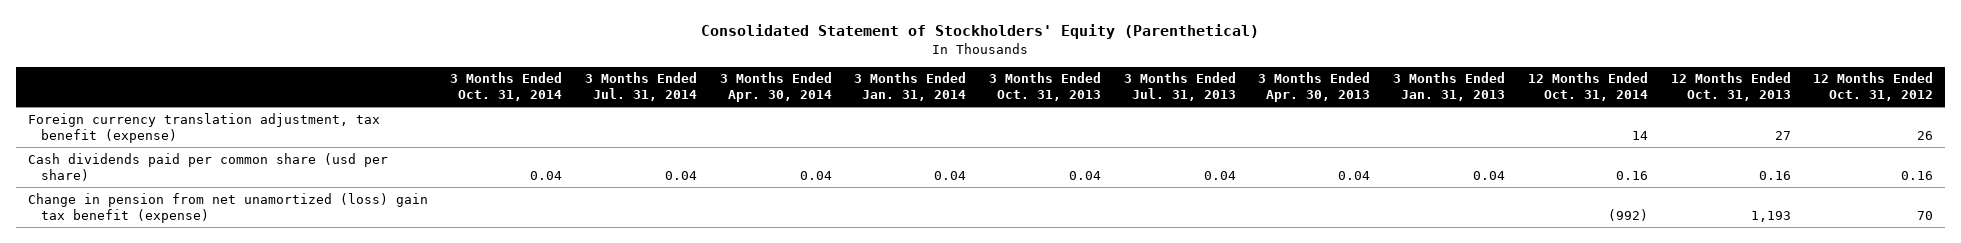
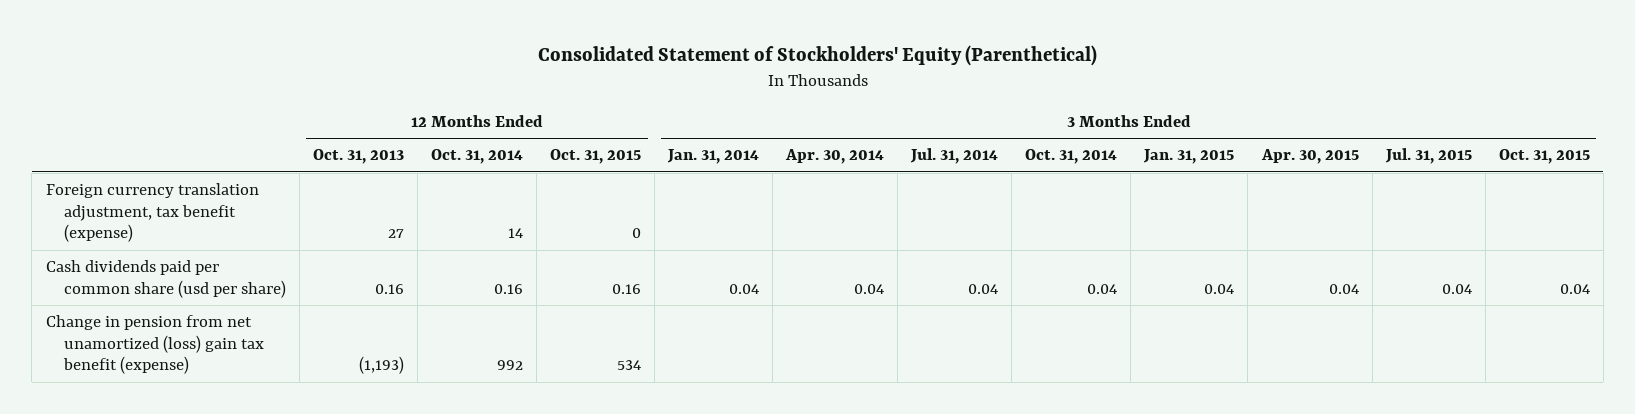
[989,72,1102,102] 3 Months Ended Oct. 31, 2013 -> none
[1123,72,1236,102] 3 Months Ended Jul. 31, 2013 -> none
[1258,72,1371,103] 3 Months Ended Apr. 30, 2013 -> none
[1393,72,1506,102] 3 Months Ended Jan. 31, 2013 -> none
[1813,72,1934,102] 12 Months Ended Oct. 31, 2012 -> none
none -> [549,149,641,165] Oct. 31, 2015
none -> [1143,149,1235,165] Jan. 31, 2015
none -> [1260,149,1359,165] Apr. 30, 2015
none -> [1384,148,1472,165] Jul. 31, 2015
none -> [1498,149,1590,165] Oct. 31, 2015
[1607,208,1648,221] (992) -> [496,360,523,371] 992
[1750,210,1791,222] 1,193 -> [358,356,404,375] (1,193)

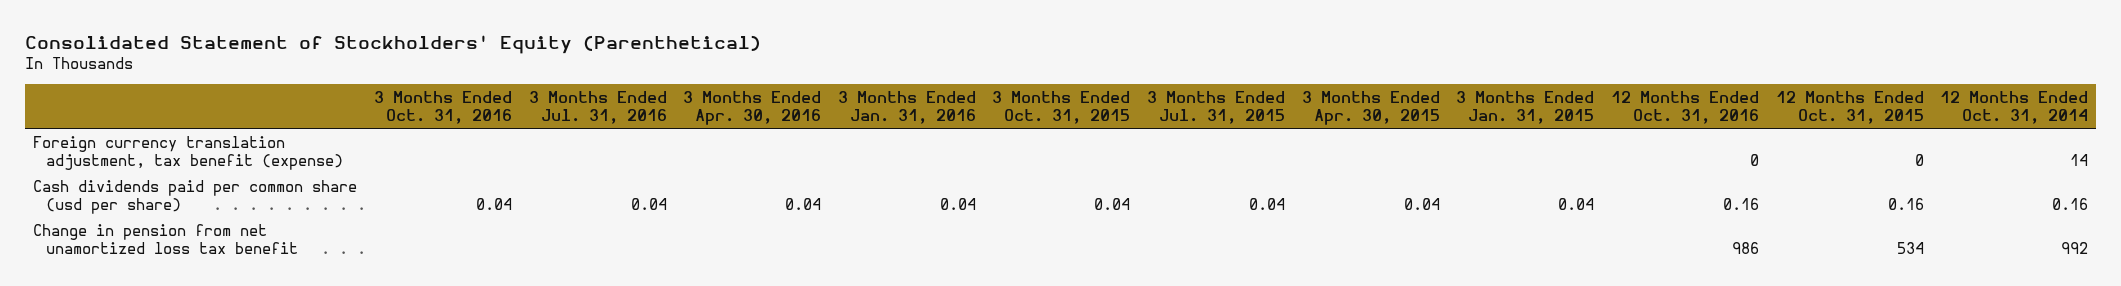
[312,149,404,165] Oct. 31, 2013 -> none
[667,149,760,165] Jan. 31, 2014 -> none
[785,149,885,165] Apr. 30, 2014 -> none
[910,148,999,165] Jul. 31, 2014 -> none
[1025,149,1118,165] Oct. 31, 2014 -> none
none -> [373,90,512,125] 3 Months Ended Oct. 31, 2016
none -> [528,90,667,125] 3 Months Ended Jul. 31, 2016
none -> [683,90,822,126] 3 Months Ended Apr. 30, 2016
none -> [837,90,976,125] 3 Months Ended Jan. 31, 2016
none -> [1610,90,1759,125] 12 Months Ended Oct. 31, 2016
[45,315,264,375] Change in pension from net unamortized (loss) gain tax benefit (expense) -> [33,223,299,254] Change in pension from net unamortized loss tax benefit

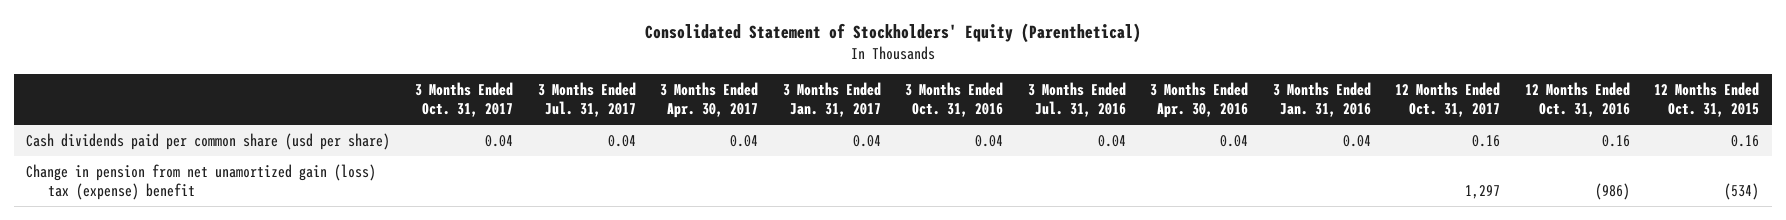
[992,90,1131,125] 3 Months Ended Oct. 31, 2015 -> none
[1147,90,1286,125] 3 Months Ended Jul. 31, 2015 -> none
[1301,90,1440,126] 3 Months Ended Apr. 30, 2015 -> none
[1456,90,1595,125] 3 Months Ended Jan. 31, 2015 -> none
[1940,90,2089,125] 12 Months Ended Oct. 31, 2014 -> none
none -> [414,82,513,118] 3 Months Ended Oct. 31, 2017
none -> [537,82,636,118] 3 Months Ended Jul. 31, 2017
none -> [660,82,759,119] 3 Months Ended Apr. 30, 2017
none -> [782,82,881,118] 3 Months Ended Jan. 31, 2017
none -> [1395,82,1501,118] 12 Months Ended Oct. 31, 2017
[33,135,344,170] Foreign currency translation adjustment, tax benefit (expense) -> none
[33,223,299,254] Change in pension from net unamortized loss tax benefit -> [26,163,377,201] Change in pension from net unamortized gain (loss) tax (expense) benefit
[1731,241,1759,254] 986 -> [1594,183,1630,201] (986)
[1896,241,1924,254] 534 -> [1724,183,1760,201] (534)

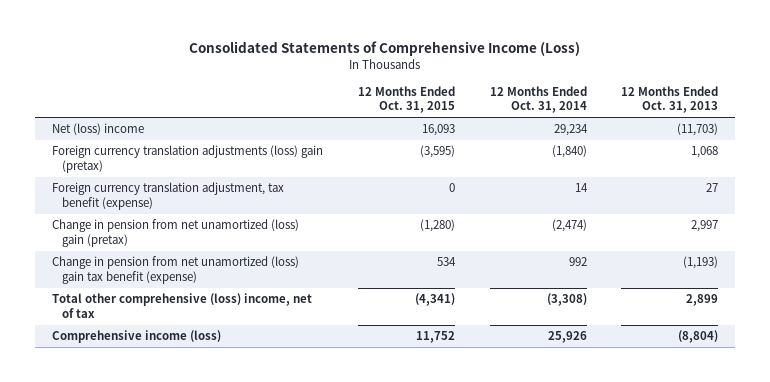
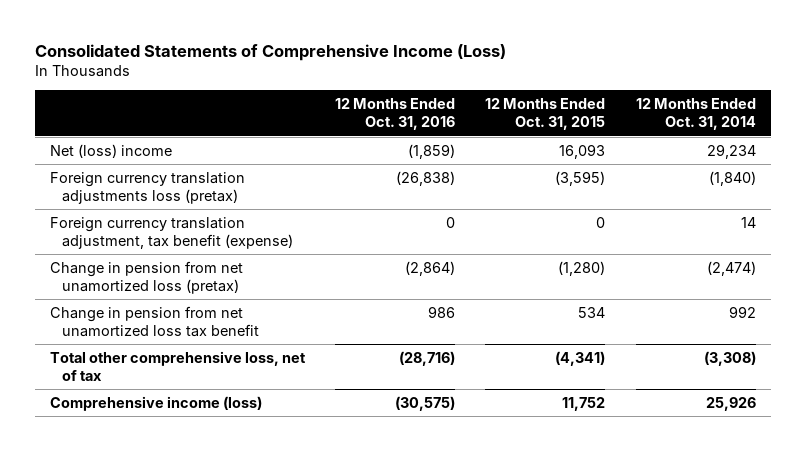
[621,85,719,114] 12 Months Ended Oct. 31, 2013 -> none
none -> [335,98,456,131] 12 Months Ended Oct. 31, 2016
[52,145,324,173] Foreign currency translation adjustments (loss) gain (pretax) -> [49,171,245,204] Foreign currency translation adjustments loss (pretax)
[52,219,300,247] Change in pension from net unamortized (loss) gain (pretax) -> [49,260,243,294] Change in pension from net unamortized loss (pretax)
[52,256,300,284] Change in pension from net unamortized (loss) gain tax benefit (expense) -> [49,305,260,337] Change in pension from net unamortized loss tax benefit
[52,293,313,318] Total other comprehensive (loss) income, net of tax -> [49,350,306,381] Total other comprehensive loss, net of tax

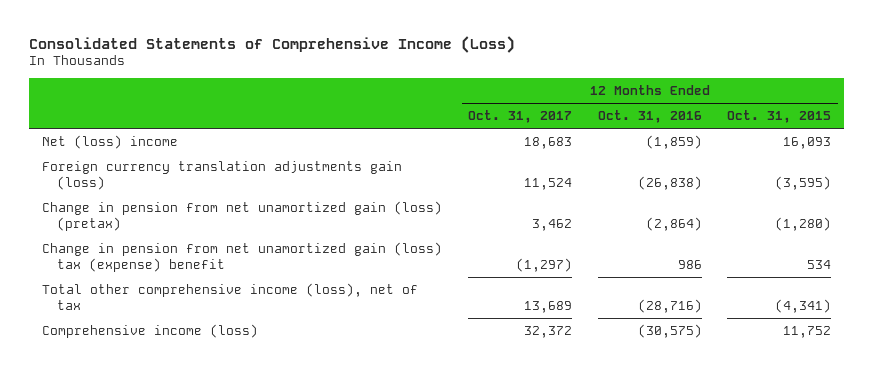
[635,98,756,131] 12 Months Ended Oct. 31, 2014 -> none
none -> [467,110,572,124] Oct. 31, 2017
[49,216,294,249] Foreign currency translation adjustment, tax benefit (expense) -> none
[49,171,245,204] Foreign currency translation adjustments loss (pretax) -> [42,160,403,190] Foreign currency translation adjustments gain (loss)
[49,260,243,294] Change in pension from net unamortized loss (pretax) -> [42,200,443,231] Change in pension from net unamortized gain (loss) (pretax)
[49,305,260,337] Change in pension from net unamortized loss tax benefit -> [42,241,443,272] Change in pension from net unamortized gain (loss) tax (expense) benefit
[49,350,306,381] Total other comprehensive loss, net of tax -> [42,282,419,310] Total other comprehensive income (loss), net of tax

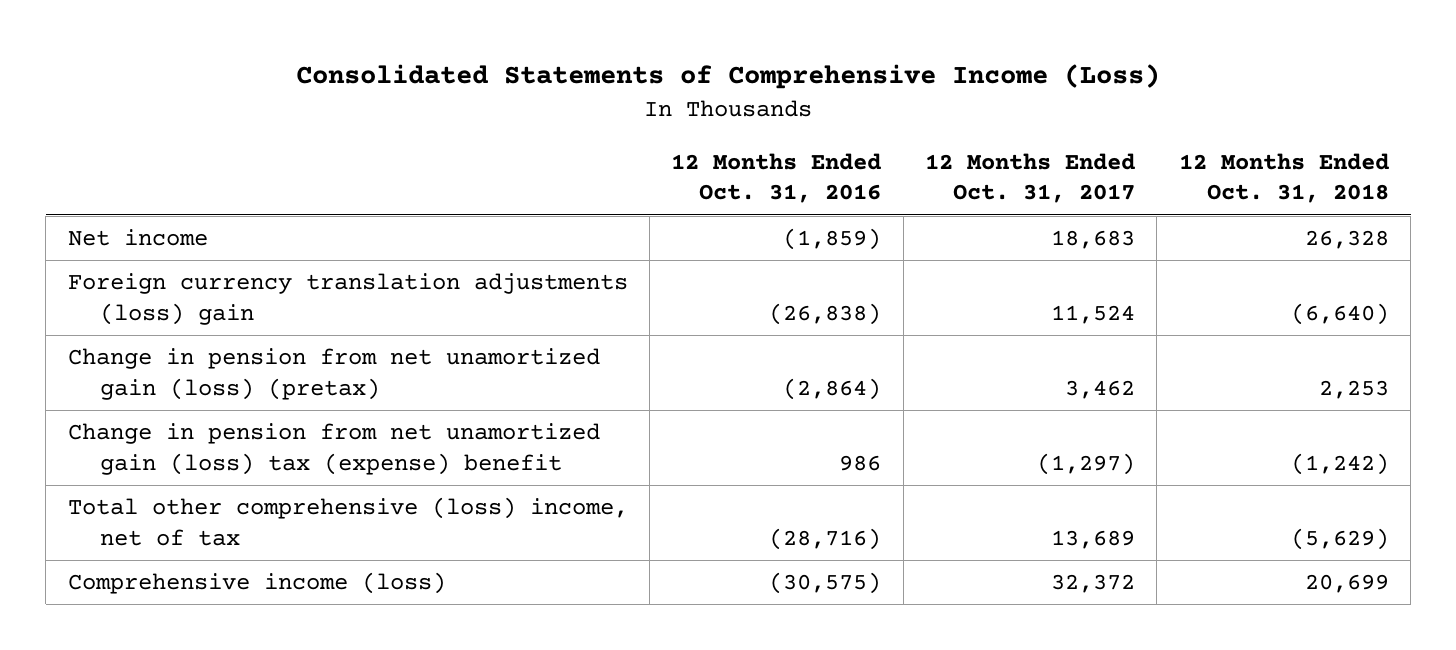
[727,110,832,124] Oct. 31, 2015 -> none
none -> [1178,152,1389,204] 12 Months Ended Oct. 31, 2018
[42,134,179,149] Net (loss) income -> [67,229,208,247] Net income
[42,160,403,190] Foreign currency translation adjustments gain (loss) -> [67,273,628,325] Foreign currency translation adjustments (loss) gain
[42,282,419,310] Total other comprehensive income (loss), net of tax -> [67,497,628,546] Total other comprehensive (loss) income, net of tax

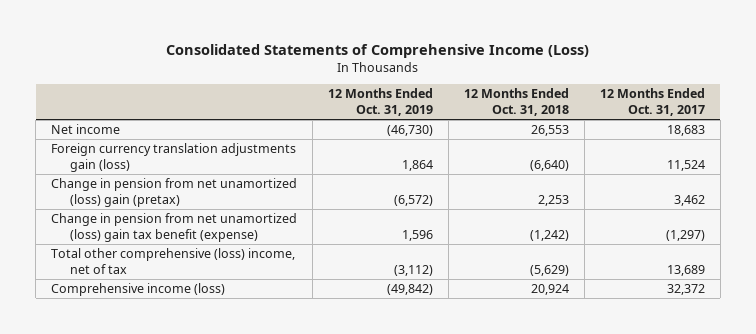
[671,152,882,204] 12 Months Ended Oct. 31, 2016 -> none
none -> [328,88,434,117] 12 Months Ended Oct. 31, 2019
[1304,230,1389,250] 26,328 -> [530,125,569,137] 26,553
[67,273,628,325] Foreign currency translation adjustments (loss) gain -> [51,143,297,172] Foreign currency translation adjustments gain (loss)
[67,348,600,400] Change in pension from net unamortized gain (loss) (pretax) -> [51,178,298,207] Change in pension from net unamortized (loss) gain (pretax)
[67,423,600,475] Change in pension from net unamortized gain (loss) tax (expense) benefit -> [51,213,298,242] Change in pension from net unamortized (loss) gain tax benefit (expense)
[1304,574,1389,594] 20,699 -> [530,284,569,296] 20,924

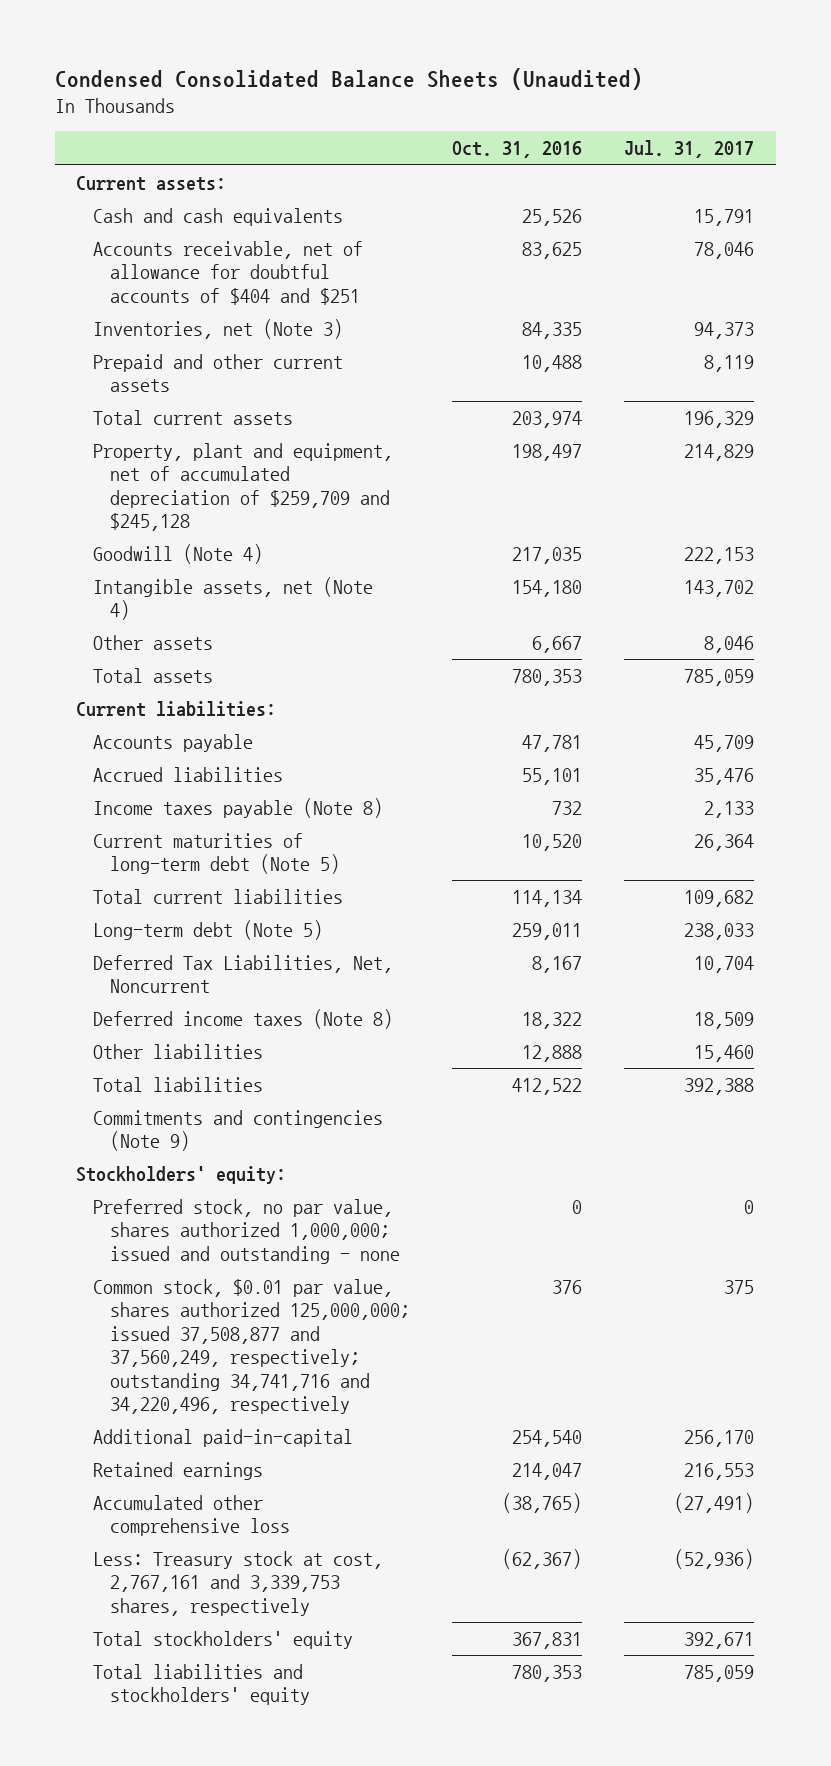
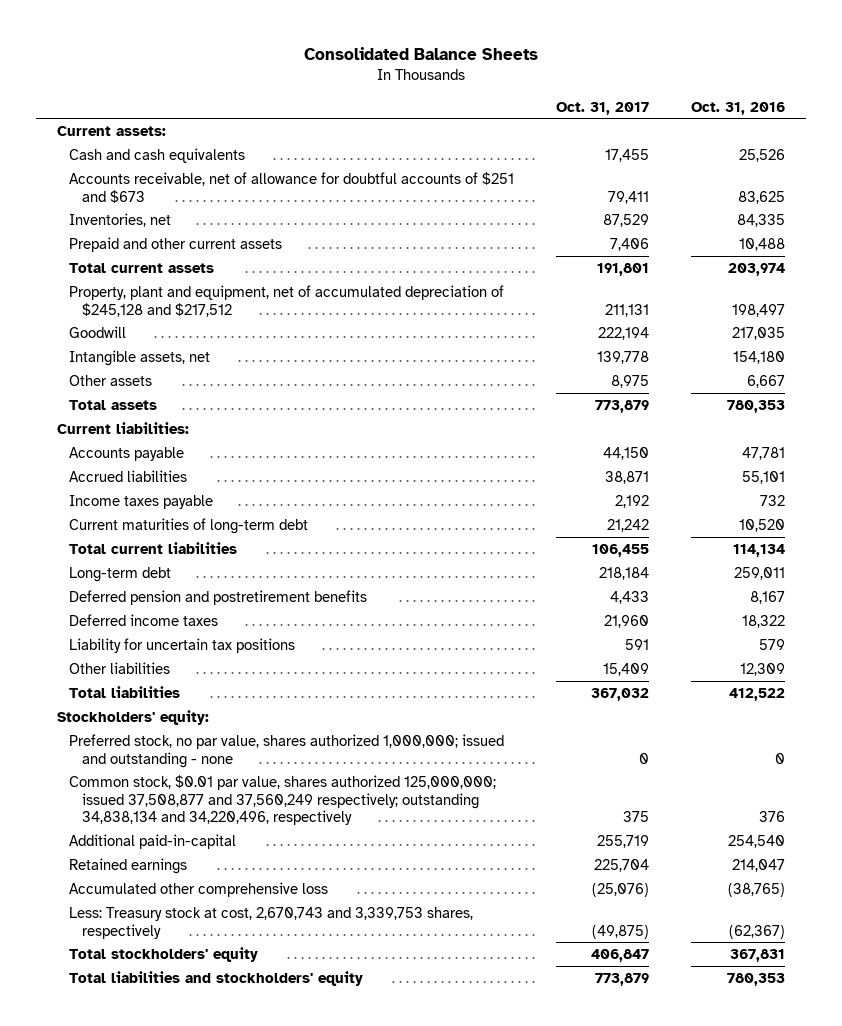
[55,67,644,90] Condensed Consolidated Balance Sheets (Unaudited) -> [304,46,539,60] Consolidated Balance Sheets
[624,140,755,159] Jul. 31, 2017 -> none
none -> [556,101,650,115] Oct. 31, 2017
[93,240,364,305] Accounts receivable, net of allowance for doubtful accounts of $404 and $251 -> [69,171,515,203] Accounts receivable, net of allowance for doubtful accounts of $251 and $673
[93,318,344,339] Inventories, net (Note 3) -> [69,212,172,227] Inventories, net
[93,442,394,532] Property, plant and equipment, net of accumulated depreciation of $259,709 and $245,128 -> [69,284,505,317] Property, plant and equipment, net of accumulated depreciation of $245,128 and $217,512
[93,543,264,564] Goodwill (Note 4) -> [69,325,127,338] Goodwill
[93,576,374,621] Intangible assets, net (Note 4) -> [69,349,211,366] Intangible assets, net
[93,797,384,818] Income taxes payable (Note 8) -> [69,494,214,509] Income taxes payable
[93,832,340,875] Current maturities of long-term debt (Note 5) -> [69,517,309,534] Current maturities of long-term debt
[93,1008,394,1029] Deferred income taxes (Note 8) -> none
[93,919,324,940] Long-term debt (Note 5) -> [69,566,172,582] Long-term debt
none -> [69,589,368,605] Deferred pension and postretirement benefits
[93,954,394,994] Deferred Tax Liabilities, Net, Noncurrent -> [69,613,219,626] Deferred income taxes
[532,955,583,973] 8,167 -> [741,614,785,628] 18,322
none -> [69,637,296,653] Liability for uncertain tax positions
[522,1044,583,1062] 12,888 -> [739,662,785,676] 12,309
[93,1109,384,1152] Commitments and contingencies (Note 9) -> none
[93,1278,410,1414] Common stock, $0.01 par value, shares authorized 125,000,000; issued 37,508,877 and 37,560,249, respectively; outstanding 34,741,716 and 34,220,496, respectively -> [69,774,497,826] Common stock, $0.01 par value, shares authorized 125,000,000; issued 37,508,877 and 37,560,249 respectively; outstanding 34,838,134 and 34,220,496, respectively
[93,1550,384,1616] Less: Treasury stock at cost, 2,767,161 and 3,339,753 shares, respectively -> [69,906,474,939] Less: Treasury stock at cost, 2,670,743 and 3,339,753 shares, respectively

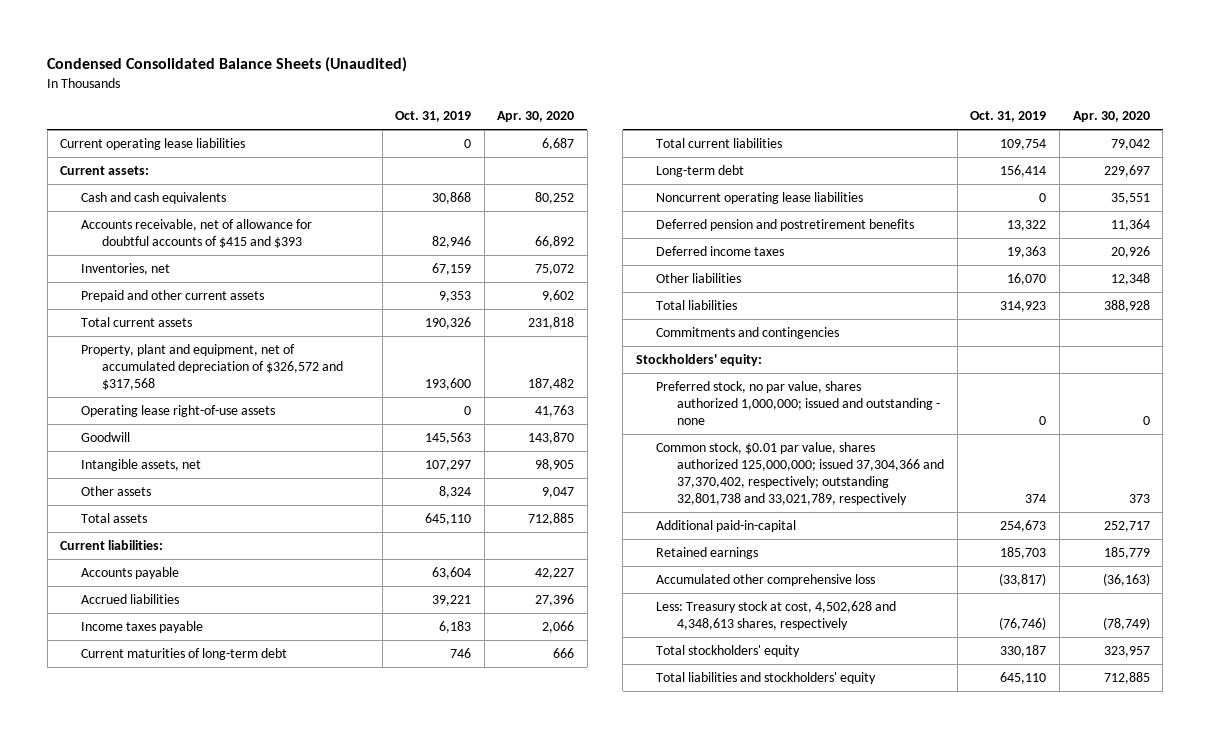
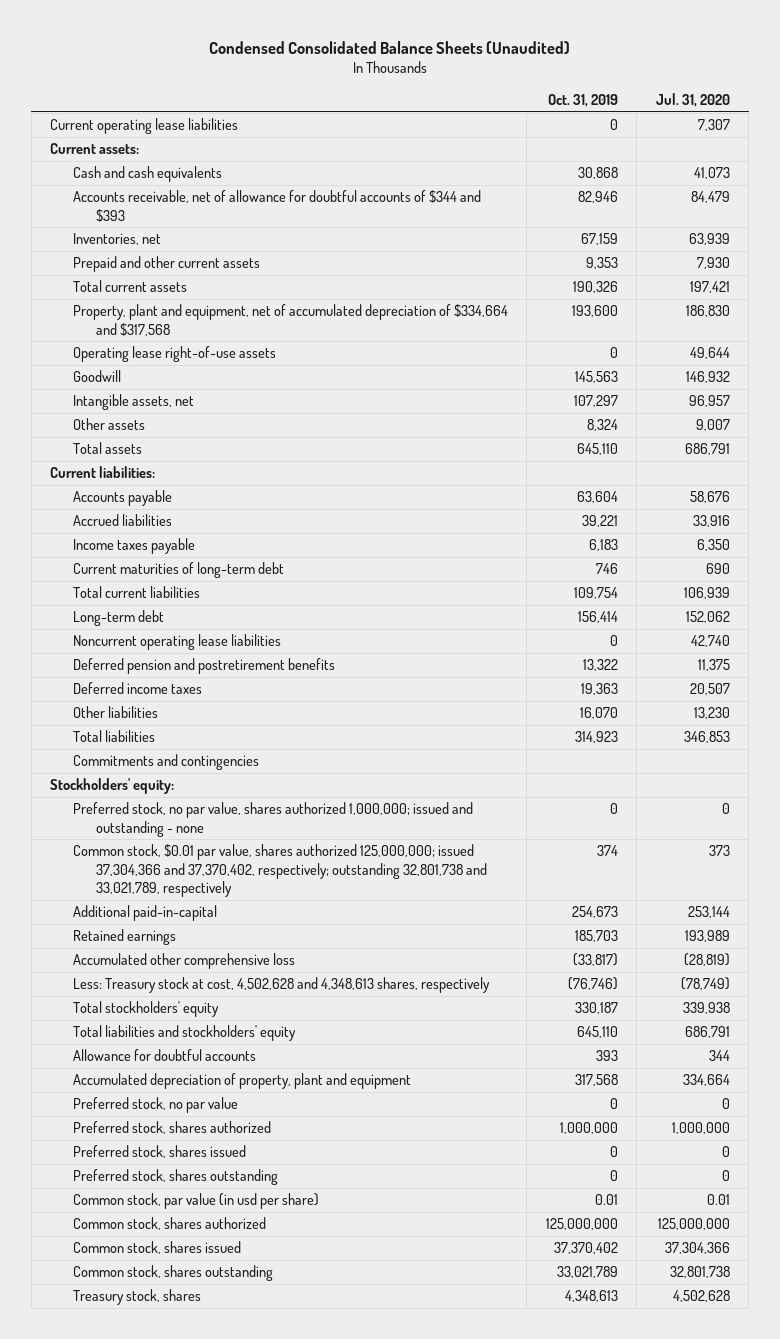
[497,111,575,123] Apr. 30, 2020 -> none
none -> [655,92,730,107] Jul. 31, 2020
[81,218,313,248] Accounts receivable, net of allowance for doubtful accounts of $415 and $393 -> [72,190,481,222] Accounts receivable, net of allowance for doubtful accounts of $344 and $393
[81,343,343,390] Property, plant and equipment, net of accumulated depreciation of $326,572 and $317,568 -> [72,304,508,336] Property, plant and equipment, net of accumulated depreciation of $334,664 and $317,568
none -> [72,1049,256,1062] Allowance for doubtful accounts
none -> [72,1073,411,1090] Accumulated depreciation of property, plant and equipment
none -> [72,1097,238,1114] Preferred stock, no par value
none -> [72,1121,271,1135] Preferred stock, shares authorized
none -> [72,1145,246,1159] Preferred stock, shares issued
none -> [72,1169,278,1186] Preferred stock, shares outstanding
none -> [72,1193,319,1210] Common stock, par value (in usd per share)
none -> [72,1217,266,1231] Common stock, shares authorized
none -> [72,1241,241,1255] Common stock, shares issued
none -> [72,1265,273,1282] Common stock, shares outstanding
none -> [72,1289,201,1306] Treasury stock, shares

